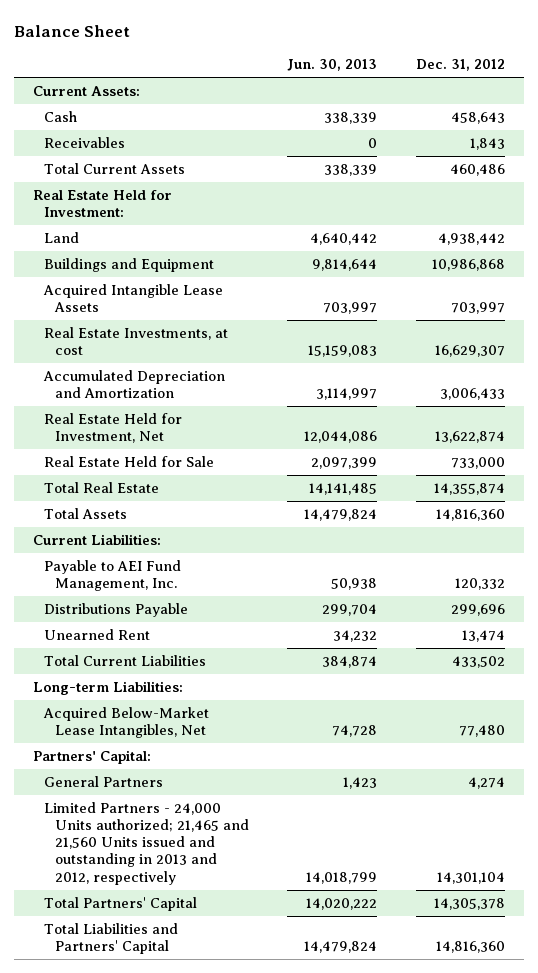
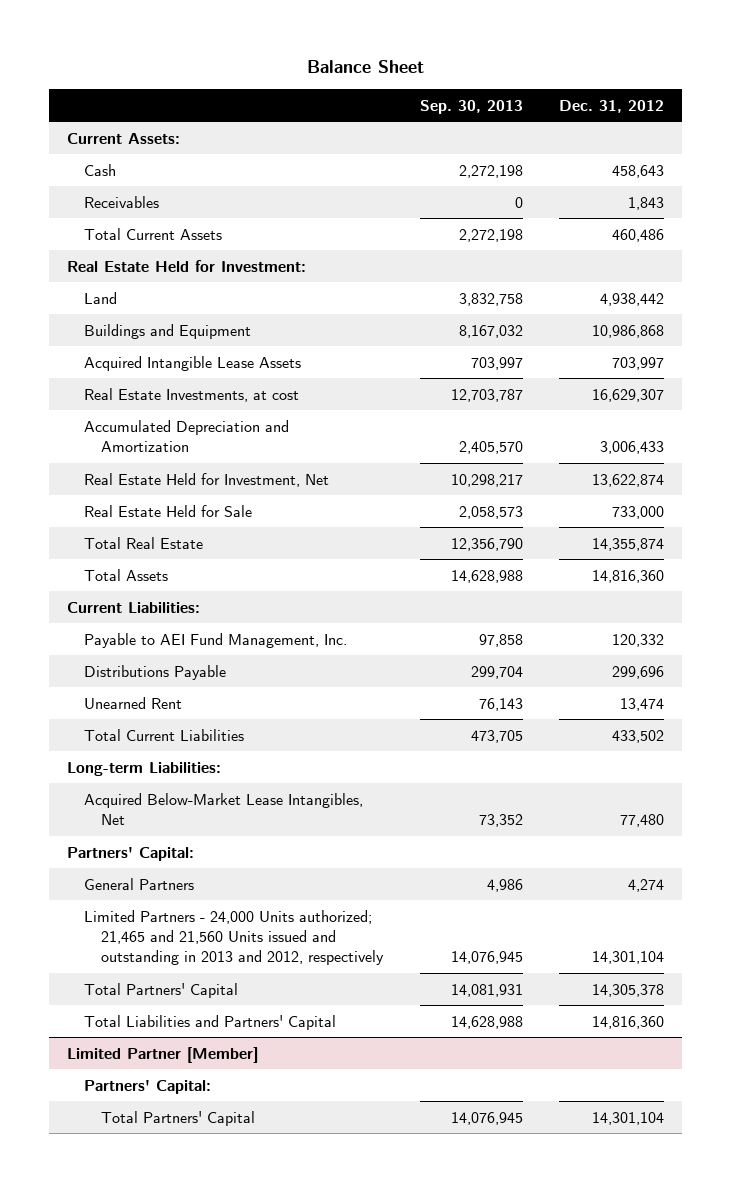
[287,59,378,72] Jun. 30, 2013 -> none
none -> [419,99,523,114] Sep. 30, 2013
none -> [67,1046,259,1063] Limited Partner [Member]
none -> [84,1079,212,1094] Partners' Capital:
none -> [101,1110,256,1126] Total Partners' Capital

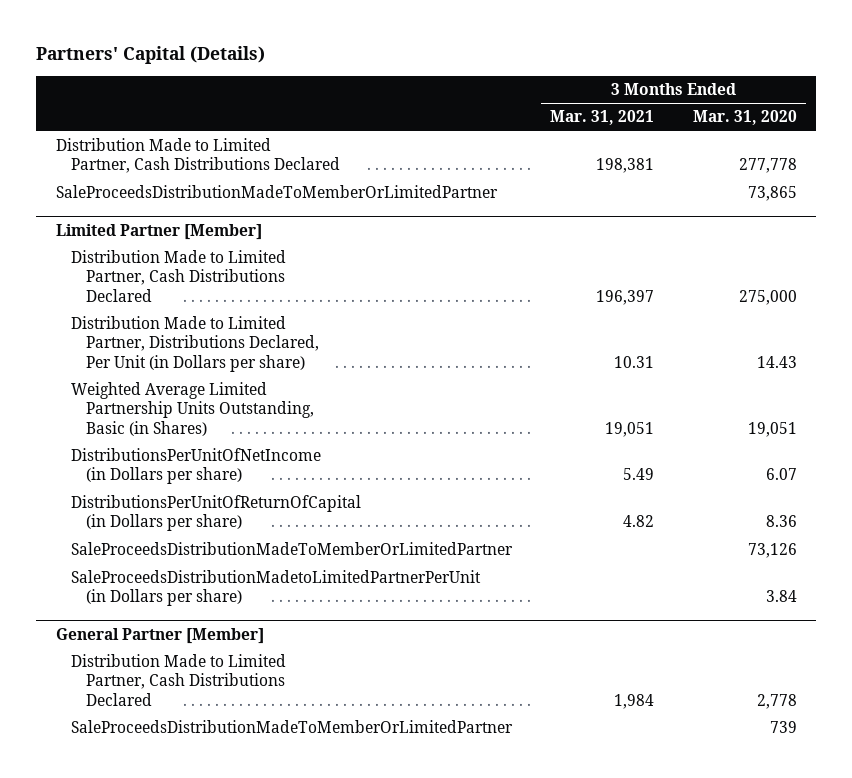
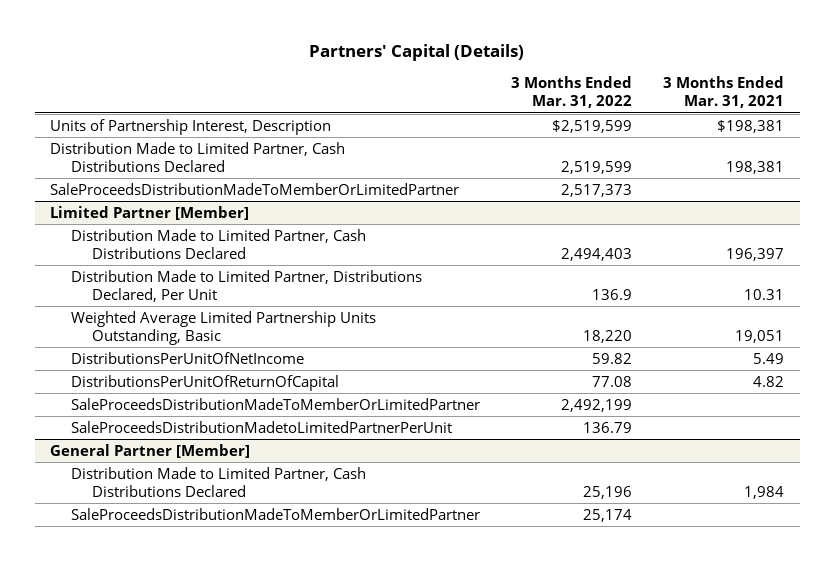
[692,110,797,126] Mar. 31, 2020 -> none
none -> [511,76,633,109] 3 Months Ended Mar. 31, 2022
none -> [50,118,332,135] Units of Partnership Interest, Description
[70,316,320,372] Distribution Made to Limited Partner, Distributions Declared, Per Unit (in Dollars per share) -> [71,269,423,302] Distribution Made to Limited Partner, Distributions Declared, Per Unit
[70,382,315,436] Weighted Average Limited Partnership Units Outstanding, Basic (in Shares) -> [71,310,377,345] Weighted Average Limited Partnership Units Outstanding, Basic
[70,448,321,485] DistributionsPerUnitOfNetIncome (in Dollars per share) -> [71,351,305,364] DistributionsPerUnitOfNetIncome
[70,495,361,532] DistributionsPerUnitOfReturnOfCapital (in Dollars per share) -> [71,374,340,391] DistributionsPerUnitOfReturnOfCapital
[70,570,481,607] SaleProceedsDistributionMadetoLimitedPartnerPerUnit (in Dollars per share) -> [71,420,453,433] SaleProceedsDistributionMadetoLimitedPartnerPerUnit

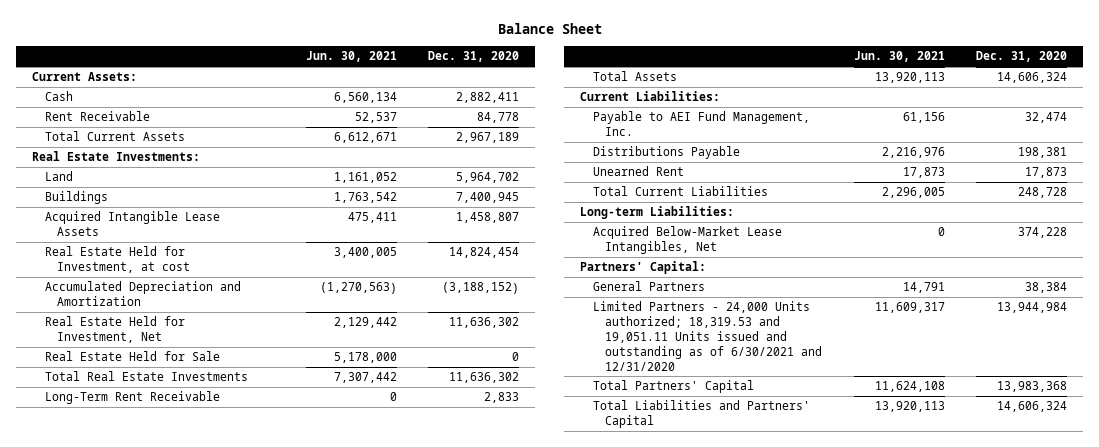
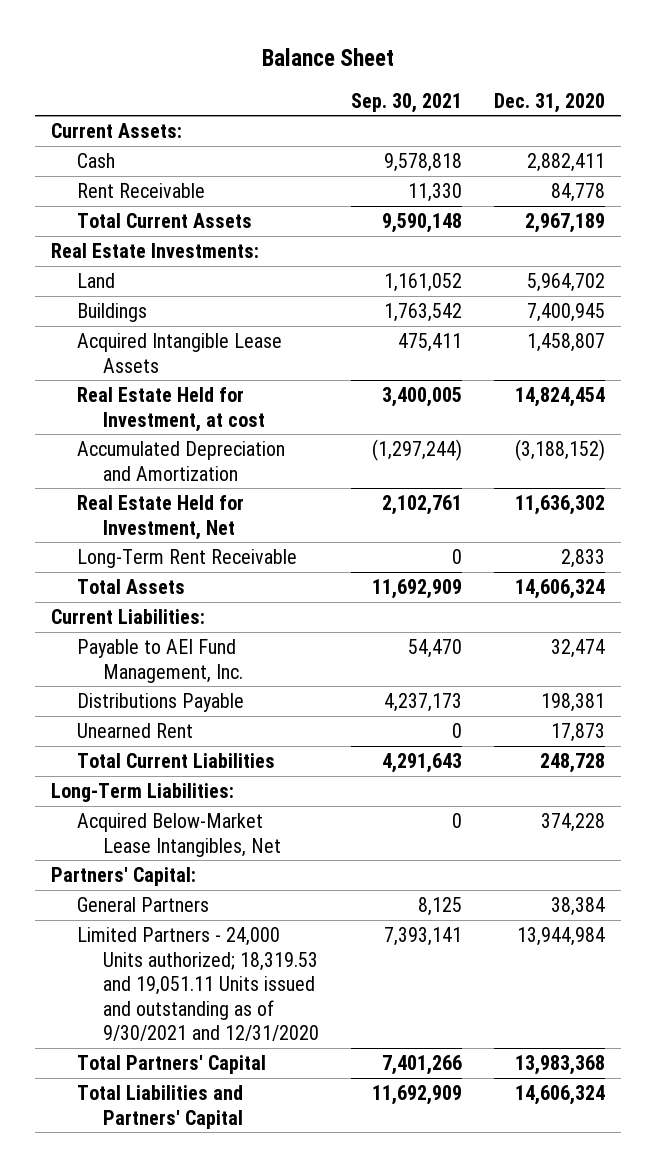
[305,51,397,63] Jun. 30, 2021 -> none
none -> [350,92,462,113] Sep. 30, 2021
[44,351,220,362] Real Estate Held for Sale -> none
[44,371,248,382] Total Real Estate Investments -> none
[580,206,735,220] Long-term Liabilities: -> [50,782,234,802] Long-Term Liabilities:
[592,301,823,371] Limited Partners - 24,000 Units authorized; 18,319.53 and 19,051.11 Units issued and outstanding as of 6/30/2021 and 12/31/2020 -> [76,926,319,1042] Limited Partners - 24,000 Units authorized; 18,319.53 and 19,051.11 Units issued and outstanding as of 9/30/2021 and 12/31/2020

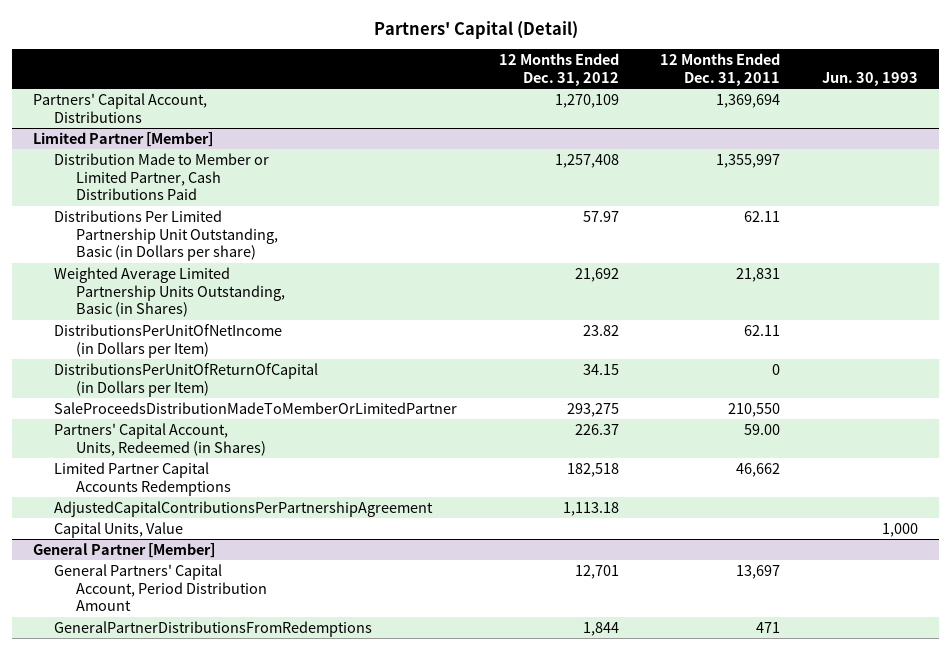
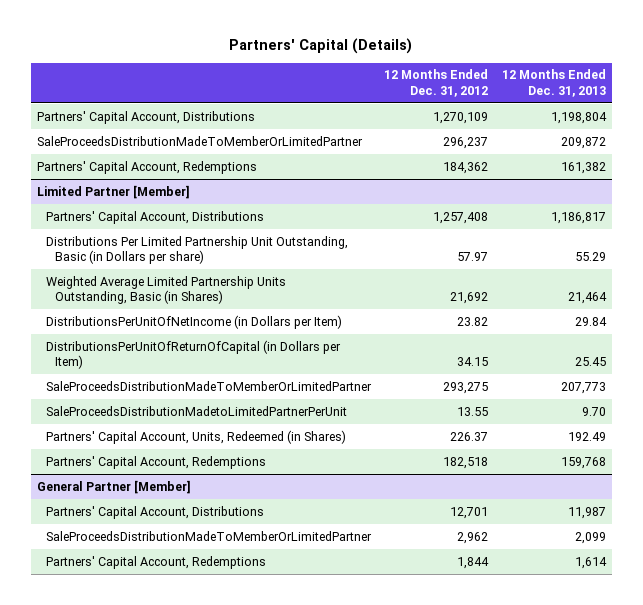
[373,20,578,39] Partners' Capital (Detail) -> [229,38,413,55] Partners' Capital (Details)
[660,53,781,86] 12 Months Ended Dec. 31, 2011 -> none
[821,71,918,86] Jun. 30, 1993 -> none
none -> [501,69,606,97] 12 Months Ended Dec. 31, 2013
none -> [37,135,364,146] SaleProceedsDistributionMadeToMemberOrLimitedPartner
none -> [37,160,258,174] Partners' Capital Account, Redemptions
[54,152,270,201] Distribution Made to Member or Limited Partner, Cash Distributions Paid -> [46,210,265,224] Partners' Capital Account, Distributions
none -> [46,405,348,416] SaleProceedsDistributionMadetoLimitedPartnerPerUnit
[54,500,434,517] AdjustedCapitalContributionsPerPartnershipAgreement -> none
[54,521,184,538] Capital Units, Value -> none
[54,461,231,496] Limited Partner Capital Accounts Redemptions -> [46,455,267,469] Partners' Capital Account, Redemptions
[54,563,267,612] General Partners' Capital Account, Period Distribution Amount -> [46,505,265,519] Partners' Capital Account, Distributions
none -> [46,530,373,541] SaleProceedsDistributionMadeToMemberOrLimitedPartner
[54,620,373,637] GeneralPartnerDistributionsFromRedemptions -> [46,555,267,569] Partners' Capital Account, Redemptions

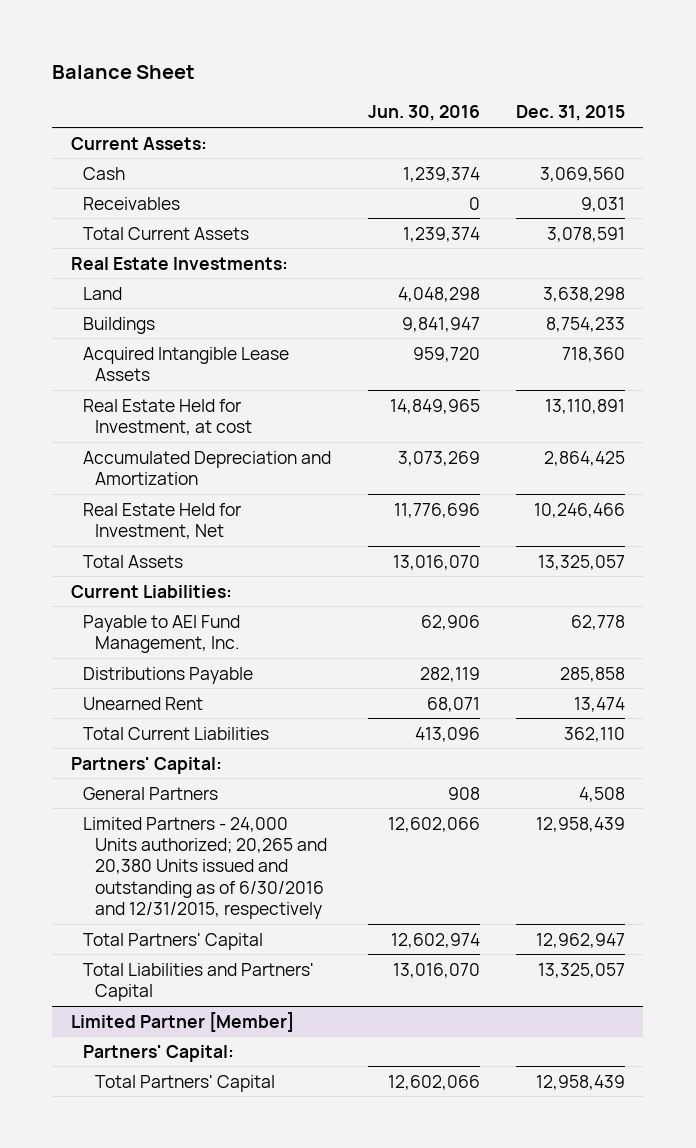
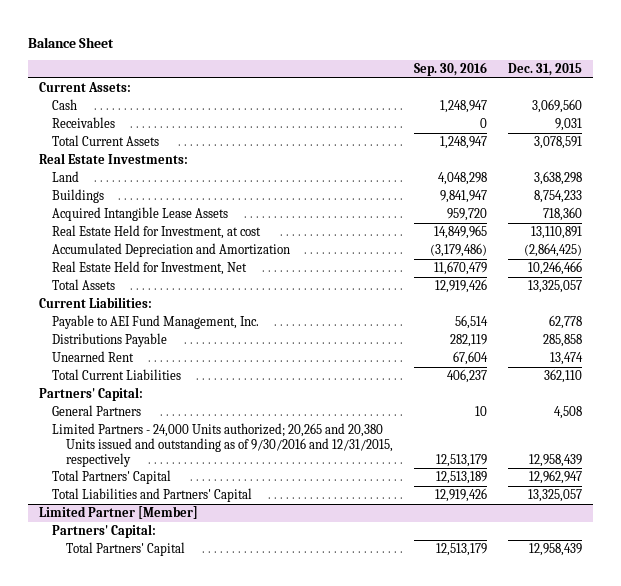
[367,105,480,122] Jun. 30, 2016 -> none
none -> [413,61,487,76] Sep. 30, 2016
[544,450,626,466] 2,864,425 -> [524,243,583,258] (2,864,425)
[82,816,328,920] Limited Partners - 24,000 Units authorized; 20,265 and 20,380 Units issued and outstanding as of 6/30/2016 and 12/31/2015, respectively -> [52,423,393,467] Limited Partners - 24,000 Units authorized; 20,265 and 20,380 Units issued and outstanding as of 9/30/2016 and 12/31/2015, respectively

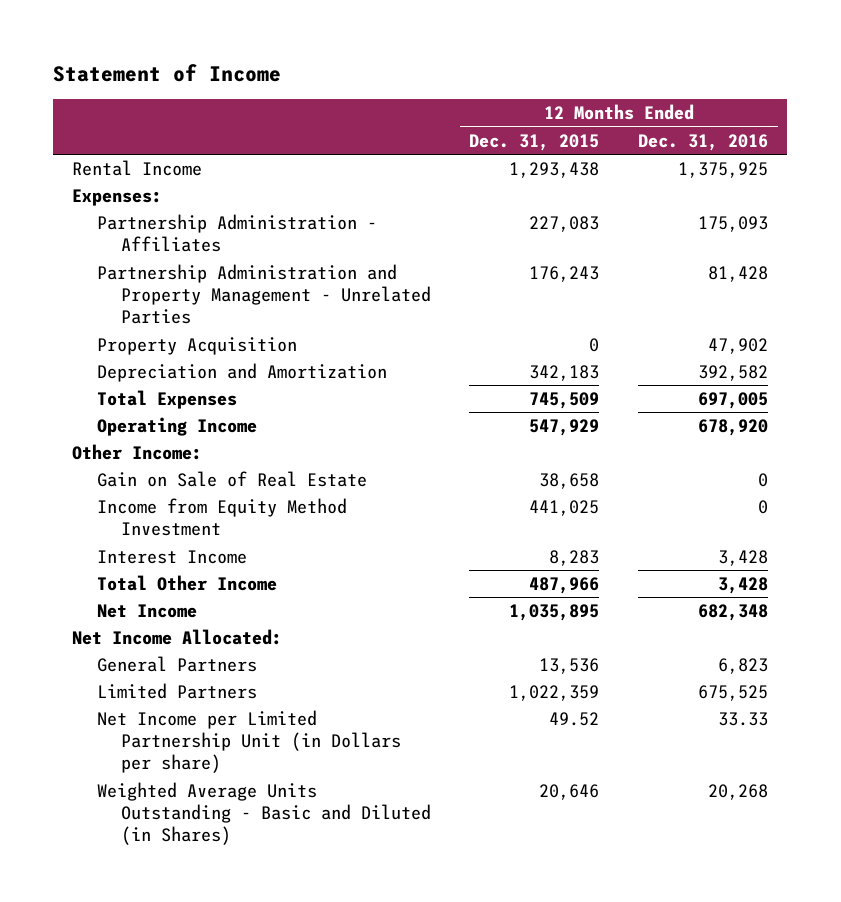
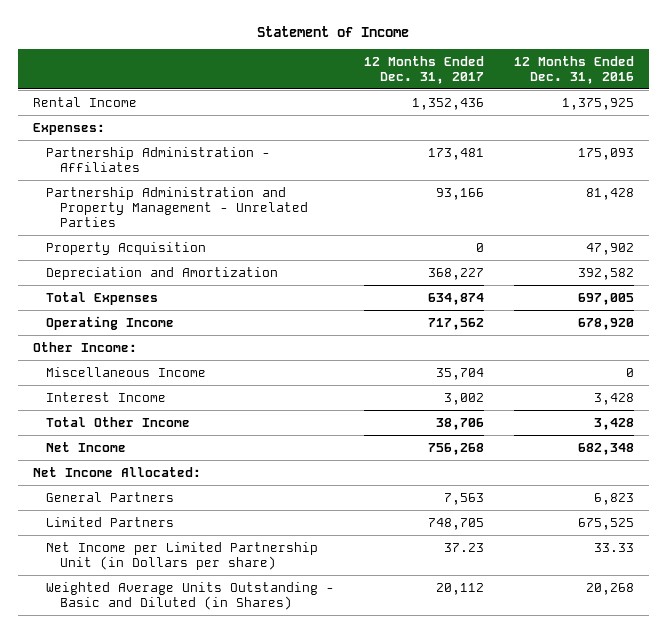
[469,133,600,151] Dec. 31, 2015 -> none
none -> [364,55,485,84] 12 Months Ended Dec. 31, 2017
[96,471,367,488] Gain on Sale of Real Estate -> none
[96,498,347,537] Income from Equity Method Investment -> none
none -> [46,366,207,377] Miscellaneous Income

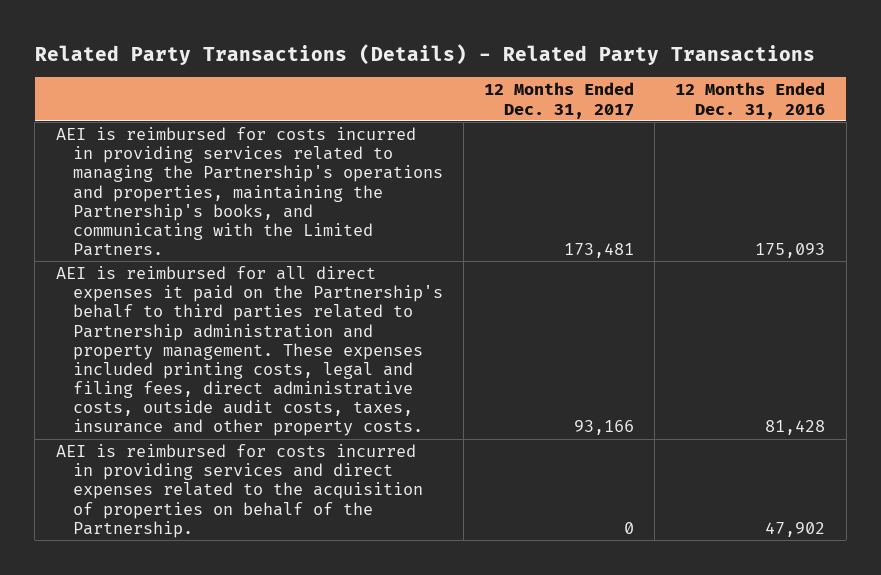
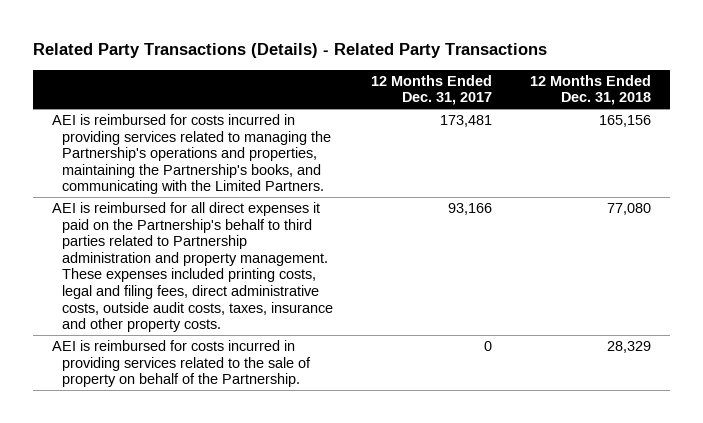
[675,82,826,119] 12 Months Ended Dec. 31, 2016 -> none
none -> [529,74,651,106] 12 Months Ended Dec. 31, 2018
[55,444,423,538] AEI is reimbursed for costs incurred in providing services and direct expenses related to the acquisition of properties on behalf of the Partnership. -> [51,339,312,388] AEI is reimbursed for costs incurred in providing services related to the sale of property on behalf of the Partnership.

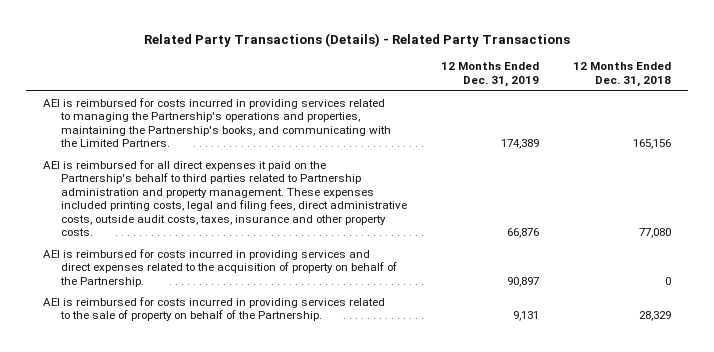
[371,74,493,106] 12 Months Ended Dec. 31, 2017 -> none
none -> [441,62,540,87] 12 Months Ended Dec. 31, 2019
none -> [43,248,398,287] AEI is reimbursed for costs incurred in providing services and direct expenses related to the acquisition of property on behalf of the Partnership.

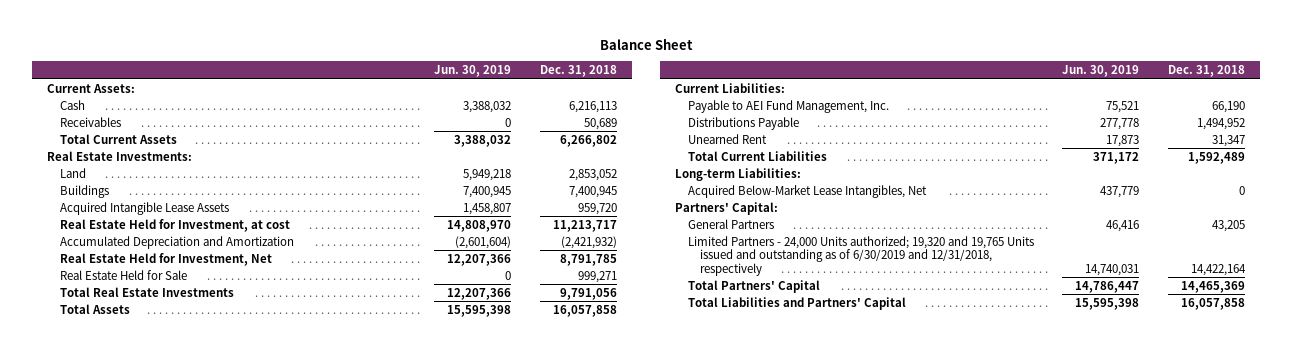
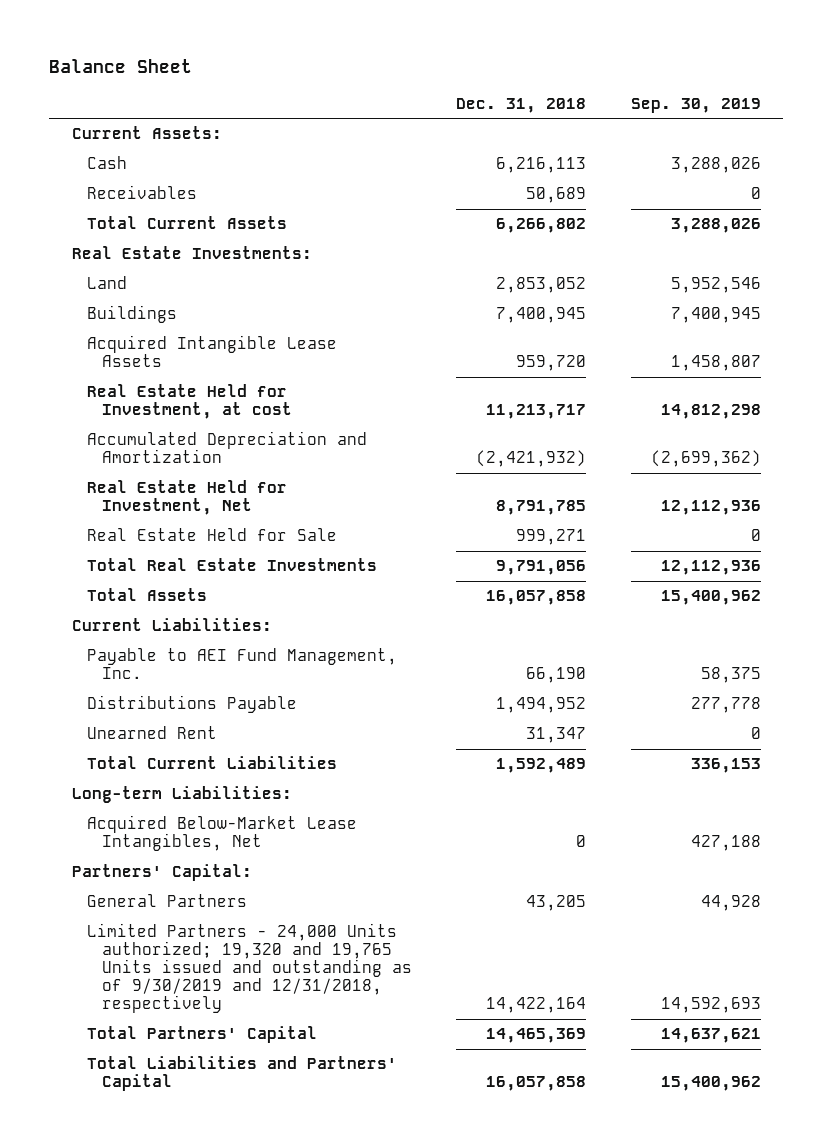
[434,65,512,78] Jun. 30, 2019 -> none
none -> [630,98,761,114] Sep. 30, 2019
[687,235,1034,276] Limited Partners - 24,000 Units authorized; 19,320 and 19,765 Units issued and outstanding as of 6/30/2019 and 12/31/2018, respectively -> [86,923,412,1014] Limited Partners - 24,000 Units authorized; 19,320 and 19,765 Units issued and outstanding as of 9/30/2019 and 12/31/2018, respectively

